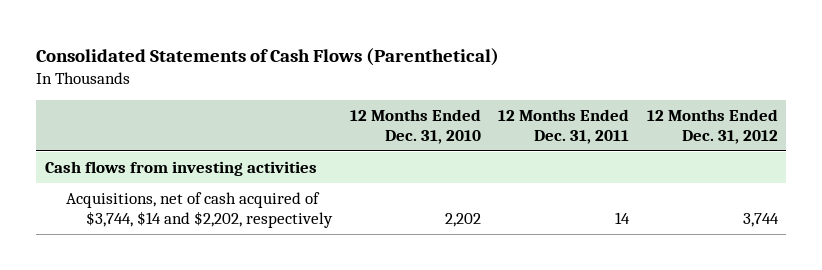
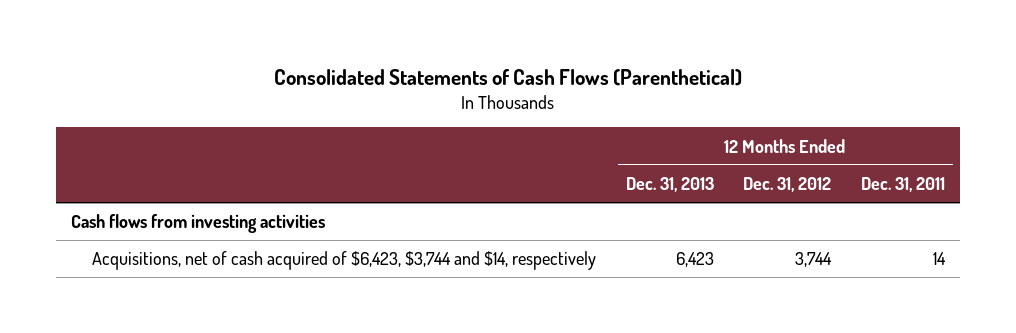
[349,109,481,144] 12 Months Ended Dec. 31, 2010 -> none
none -> [625,177,714,193] Dec. 31, 2013
[65,192,334,228] Acquisitions, net of cash acquired of $3,744, $14 and $2,202, respectively -> [91,251,596,271] Acquisitions, net of cash acquired of $6,423, $3,744 and $14, respectively

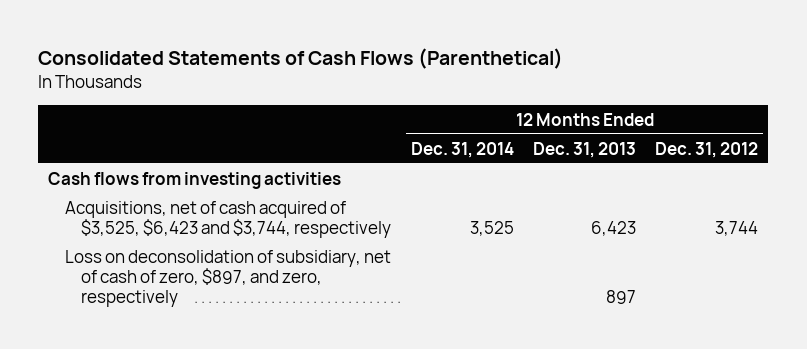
[861,177,946,193] Dec. 31, 2011 -> none
none -> [410,141,514,158] Dec. 31, 2014
[91,251,596,271] Acquisitions, net of cash acquired of $6,423, $3,744 and $14, respectively -> [64,200,392,238] Acquisitions, net of cash acquired of $3,525, $6,423 and $3,744, respectively
none -> [64,249,391,307] Loss on deconsolidation of subsidiary, net of cash of zero, $897, and zero, respectively

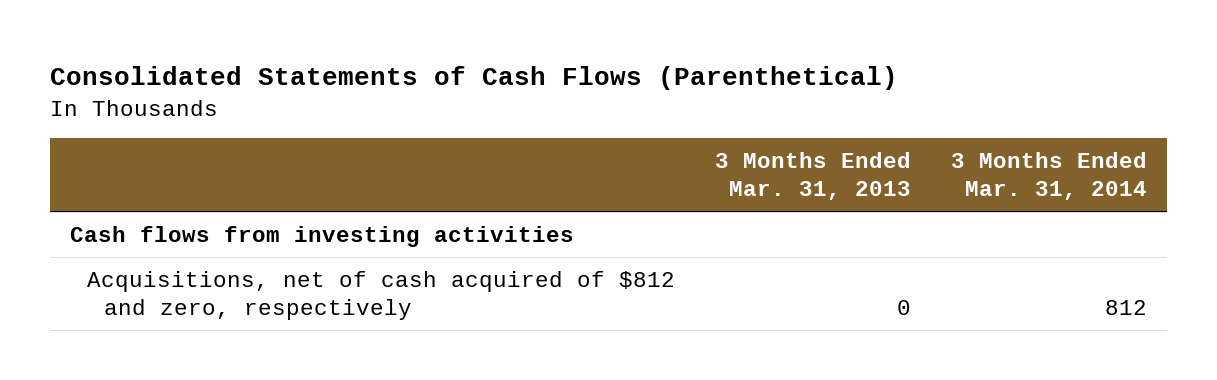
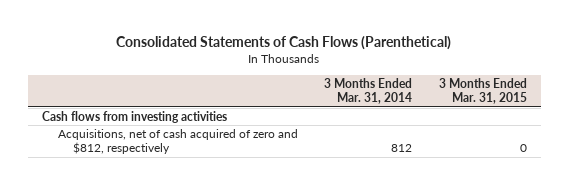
[714,152,911,201] 3 Months Ended Mar. 31, 2013 -> none
none -> [439,77,528,105] 3 Months Ended Mar. 31, 2015
[87,271,676,320] Acquisitions, net of cash acquired of $812 and zero, respectively -> [57,128,298,155] Acquisitions, net of cash acquired of zero and $812, respectively

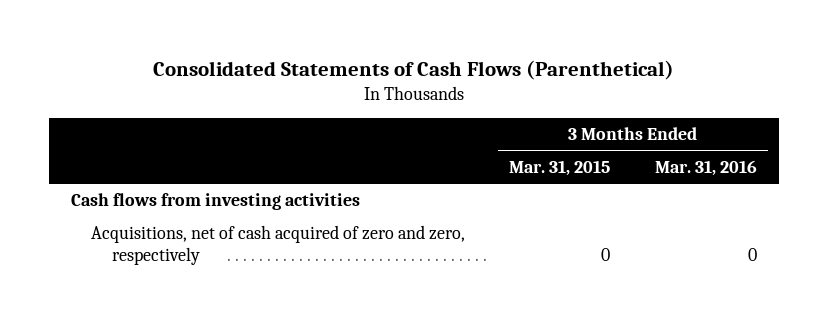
[324,77,413,105] 3 Months Ended Mar. 31, 2014 -> none
none -> [654,160,757,177] Mar. 31, 2016
[57,128,298,155] Acquisitions, net of cash acquired of zero and $812, respectively -> [91,225,466,265] Acquisitions, net of cash acquired of zero and zero, respectively

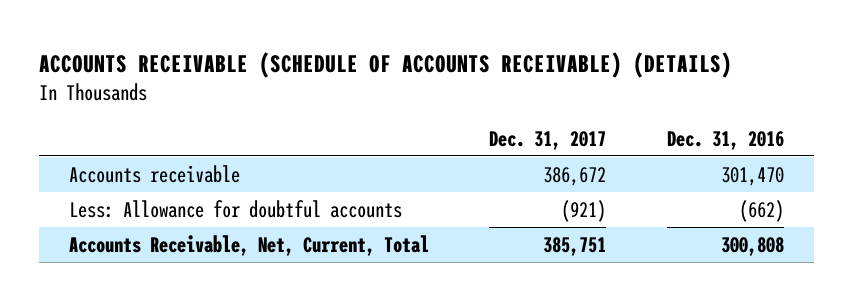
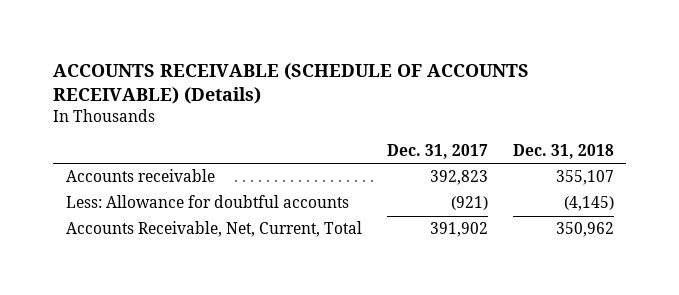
[38,51,732,78] ACCOUNTS RECEIVABLE (SCHEDULE OF ACCOUNTS RECEIVABLE) (DETAILS) -> [53,63,530,105] ACCOUNTS RECEIVABLE (SCHEDULE OF ACCOUNTS RECEIVABLE) (Details)
[666,130,784,150] Dec. 31, 2016 -> none
none -> [512,143,614,159] Dec. 31, 2018
[543,166,607,186] 386,672 -> [429,170,488,186] 392,823
[543,236,607,256] 385,751 -> [429,222,488,238] 391,902

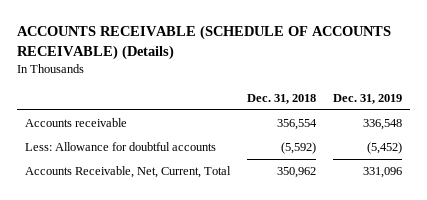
[386,143,488,159] Dec. 31, 2017 -> none
none -> [332,93,402,104] Dec. 31, 2019
[555,170,614,186] 355,107 -> [276,119,317,131] 356,554
[563,196,614,212] (4,145) -> [280,142,316,155] (5,592)

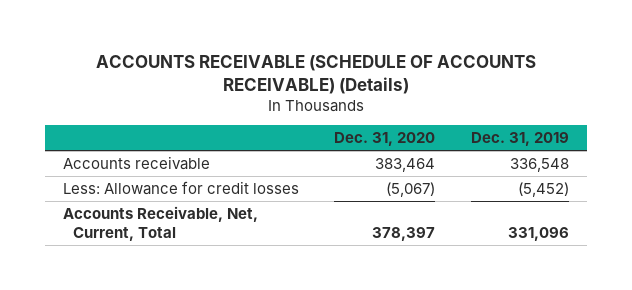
[246,93,316,104] Dec. 31, 2018 -> none
none -> [334,132,436,147] Dec. 31, 2020
[25,142,217,152] Less: Allowance for doubtful accounts -> [62,180,299,195] Less: Allowance for credit losses

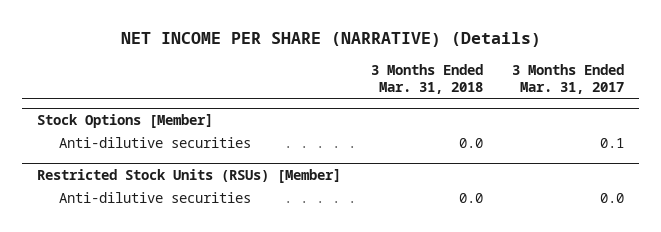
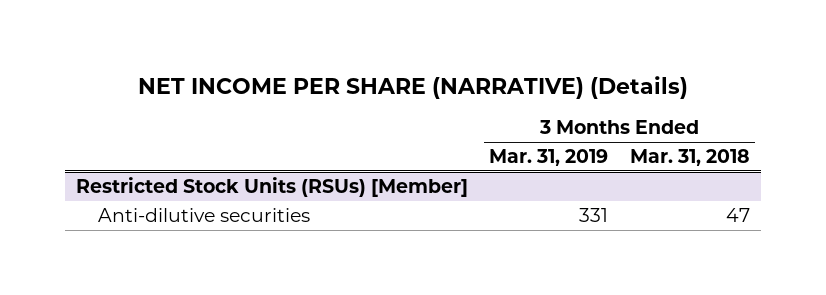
[512,63,625,95] 3 Months Ended Mar. 31, 2017 -> none
none -> [489,149,609,167] Mar. 31, 2019
[36,114,213,129] Stock Options [Member] -> none
[59,137,252,149] Anti-dilutive securities -> none
[458,193,483,204] 0.0 -> [725,208,750,223] 47

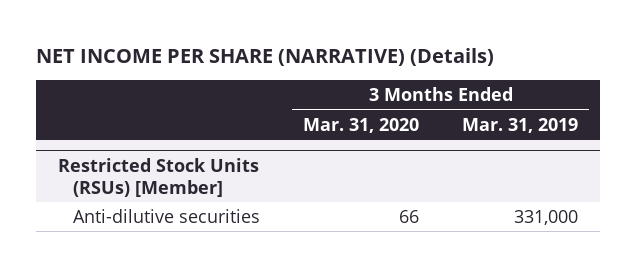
[629,149,750,167] Mar. 31, 2018 -> none
none -> [303,117,420,133] Mar. 31, 2020
[579,208,609,223] 331 -> [514,209,579,225] 331,000

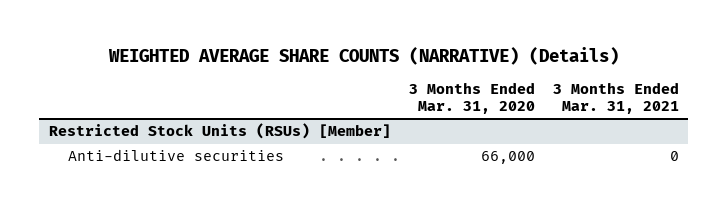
[35,47,494,66] NET INCOME PER SHARE (NARRATIVE) (Details) -> [107,47,619,66] WEIGHTED AVERAGE SHARE COUNTS (NARRATIVE) (Details)
[462,117,579,133] Mar. 31, 2019 -> none
none -> [552,82,679,115] 3 Months Ended Mar. 31, 2021
[399,209,420,223] 66 -> [480,151,535,165] 66,000

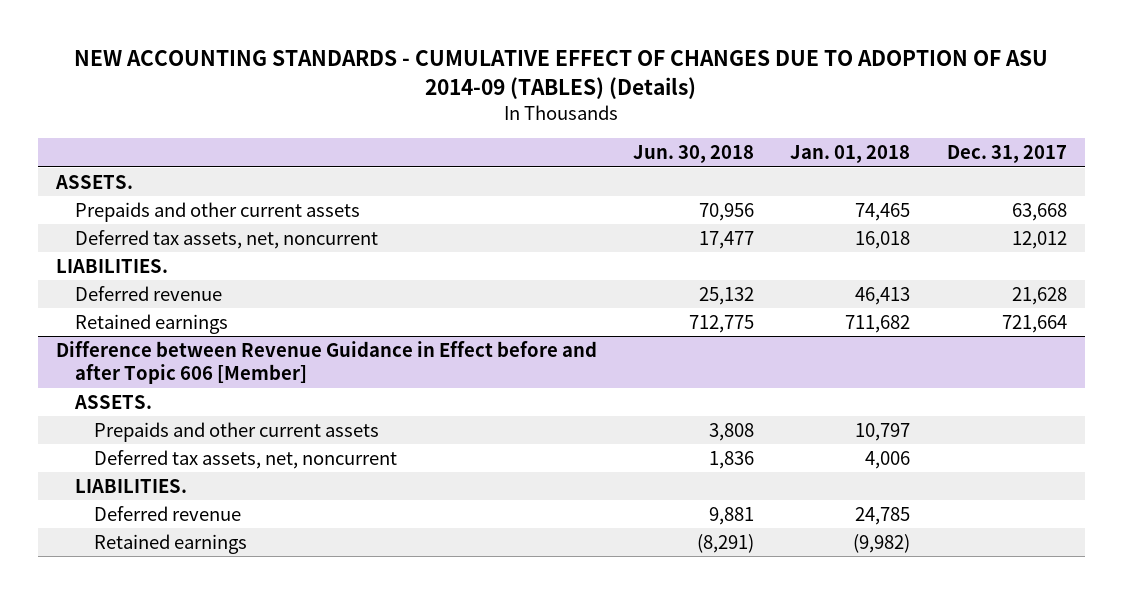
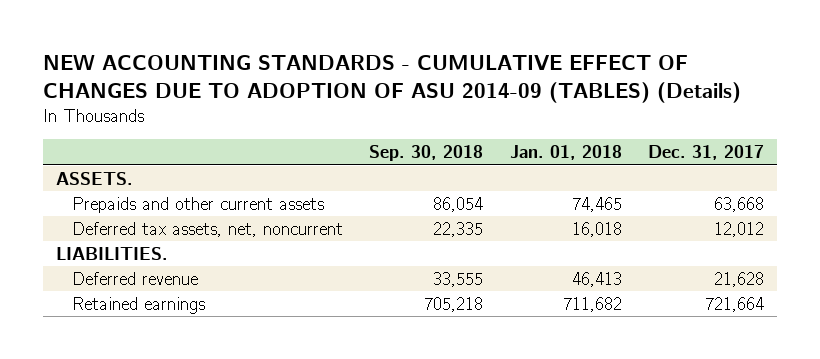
[633,145,755,164] Jun. 30, 2018 -> none
none -> [369,145,484,162] Sep. 30, 2018
[55,340,597,385] Difference between Revenue Guidance in Effect before and after Topic 606 [Member] -> none
[73,394,152,409] ASSETS. -> none
[94,421,380,442] Prepaids and other current assets -> none
[94,449,398,469] Deferred tax assets, net, noncurrent -> none
[74,478,187,493] LIABILITIES. -> none
[94,505,242,521] Deferred revenue -> none
[94,533,248,554] Retained earnings -> none

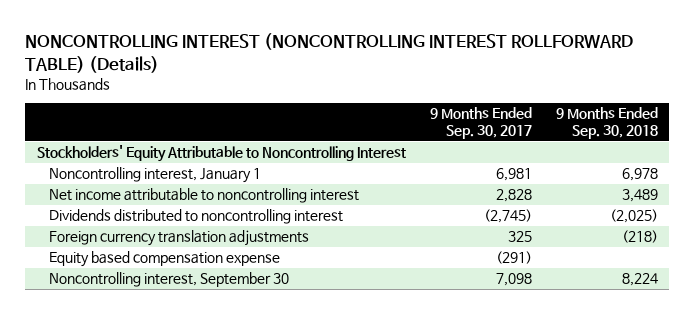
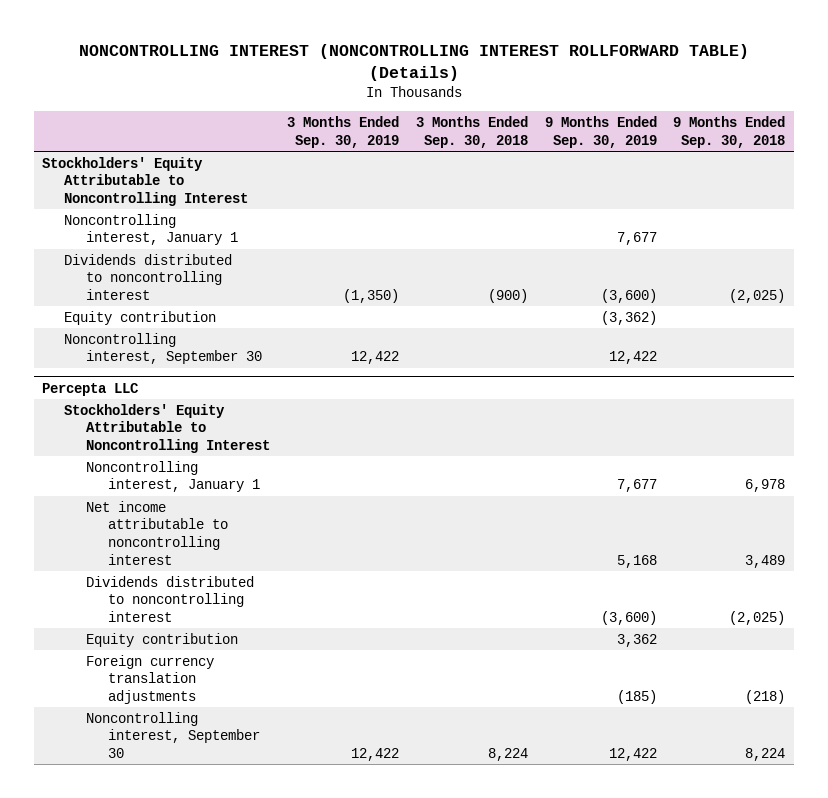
[429,107,532,140] 9 Months Ended Sep. 30, 2017 -> none
none -> [286,116,399,148] 3 Months Ended Sep. 30, 2019
none -> [415,116,528,148] 3 Months Ended Sep. 30, 2018
none -> [544,116,657,148] 9 Months Ended Sep. 30, 2019
none -> [64,213,239,246] Noncontrolling interest, January 1
none -> [64,253,233,301] Dividends distributed to noncontrolling interest
none -> [64,310,217,325] Equity contribution
none -> [64,332,263,365] Noncontrolling interest, September 30
none -> [42,382,140,396] Percepta LLC
none -> [64,403,271,454] Stockholders' Equity Attributable to Noncontrolling Interest
none -> [86,632,239,647] Equity contribution
[48,251,280,268] Equity based compensation expense -> none

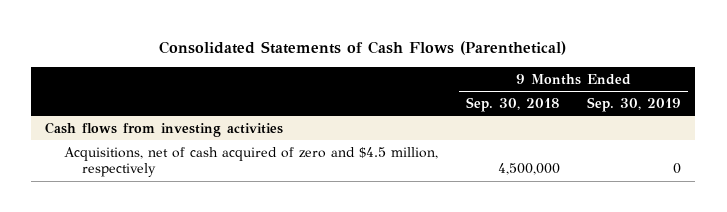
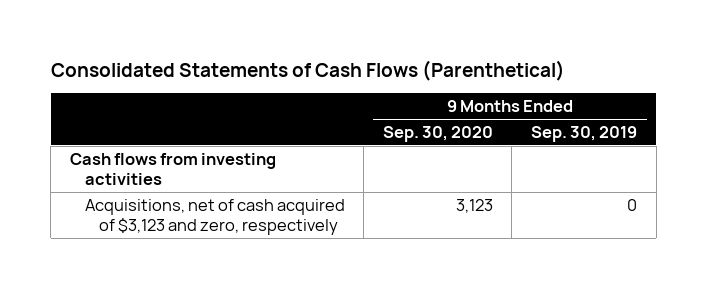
[465,97,560,113] Sep. 30, 2018 -> none
none -> [382,125,493,142] Sep. 30, 2020
[63,146,438,178] Acquisitions, net of cash acquired of zero and $4.5 million, respectively -> [84,198,345,236] Acquisitions, net of cash acquired of $3,123 and zero, respectively

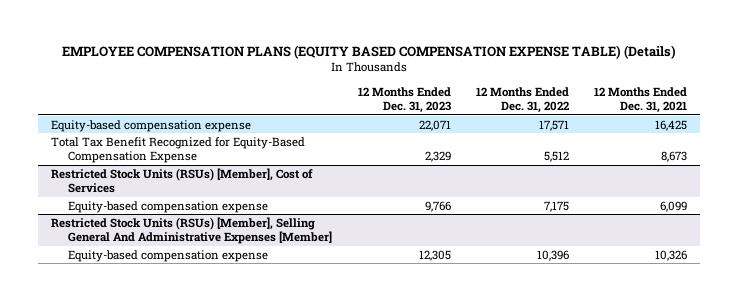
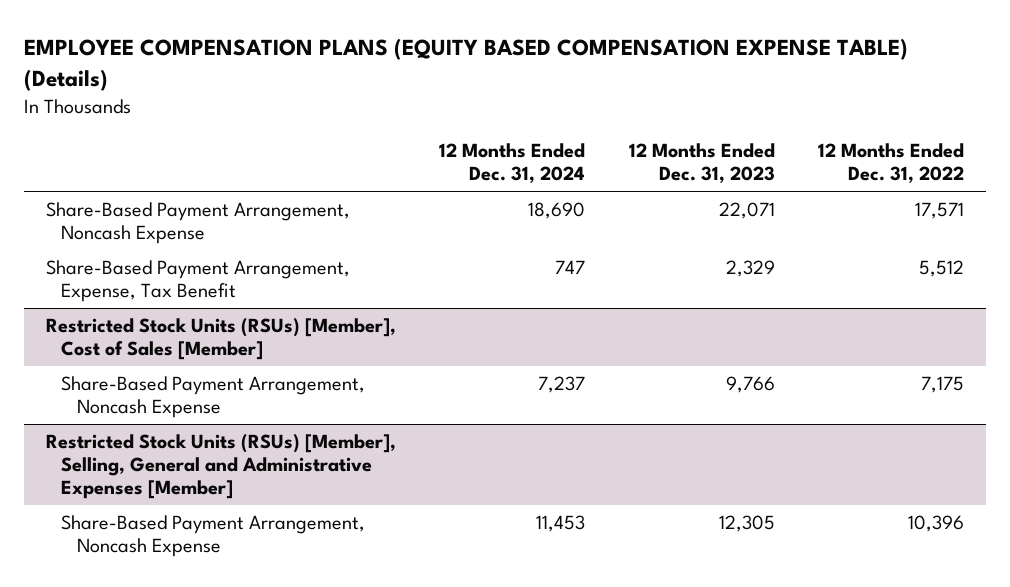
[594,86,688,114] 12 Months Ended Dec. 31, 2021 -> none
none -> [439,143,586,184] 12 Months Ended Dec. 31, 2024
[50,119,251,132] Equity-based compensation expense -> [45,202,350,245] Share-Based Payment Arrangement, Noncash Expense
[50,136,305,164] Total Tax Benefit Recognized for Equity-Based Compensation Expense -> [45,260,350,303] Share-Based Payment Arrangement, Expense, Tax Benefit
[50,167,313,194] Restricted Stock Units (RSUs) [Member], Cost of Services -> [45,318,396,361] Restricted Stock Units (RSUs) [Member], Cost of Sales [Member]
[68,200,269,213] Equity-based compensation expense -> [61,376,366,419] Share-Based Payment Arrangement, Noncash Expense
[50,216,333,245] Restricted Stock Units (RSUs) [Member], Selling General And Administrative Expenses [Member] -> [45,434,396,500] Restricted Stock Units (RSUs) [Member], Selling, General and Administrative Expenses [Member]
[68,249,269,262] Equity-based compensation expense -> [61,515,366,558] Share-Based Payment Arrangement, Noncash Expense

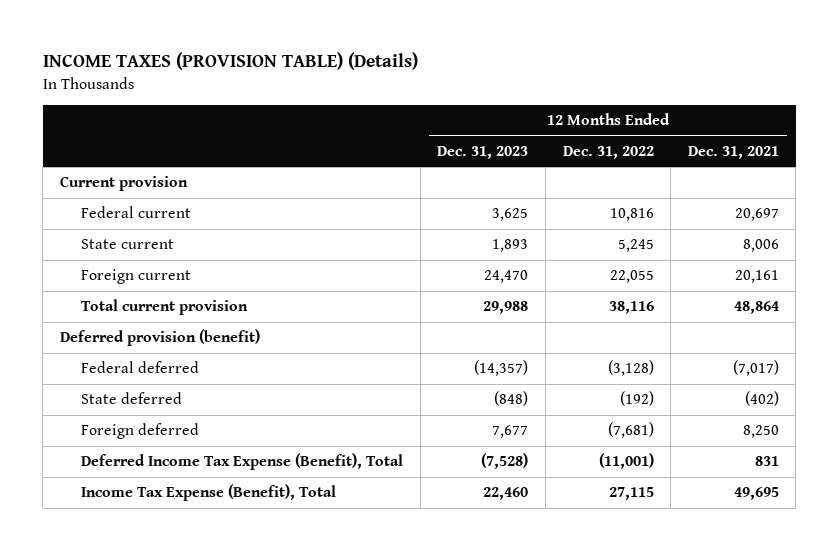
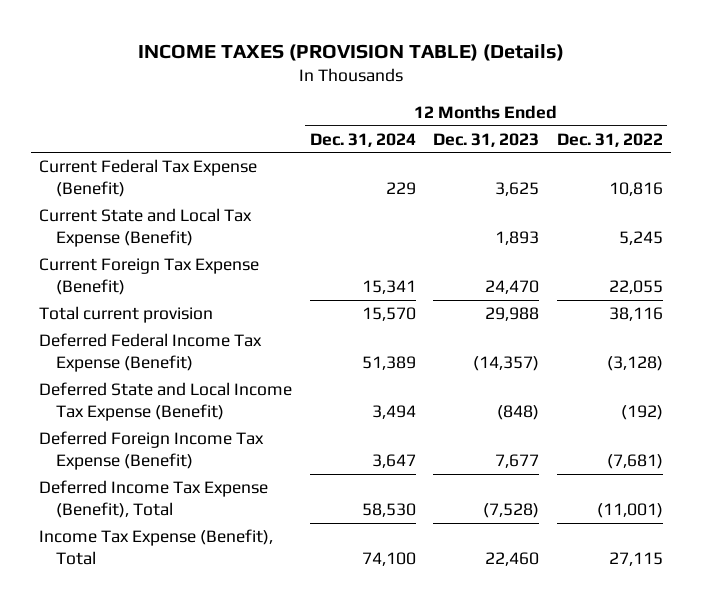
[687,145,779,159] Dec. 31, 2021 -> none
none -> [309,132,416,147] Dec. 31, 2024
[59,176,188,192] Current provision -> none
[81,206,192,219] Federal current -> [39,159,258,198] Current Federal Tax Expense (Benefit)
[81,239,175,250] State current -> [39,208,253,248] Current State and Local Tax Expense (Benefit)
[81,269,192,285] Foreign current -> [39,258,260,296] Current Foreign Tax Expense (Benefit)
[59,329,260,347] Deferred provision (benefit) -> none
[81,361,200,374] Federal deferred -> [39,333,263,373] Deferred Federal Income Tax Expense (Benefit)
[81,392,183,405] State deferred -> [39,382,293,422] Deferred State and Local Income Tax Expense (Benefit)
[81,423,200,440] Foreign deferred -> [39,431,265,471] Deferred Foreign Income Tax Expense (Benefit)

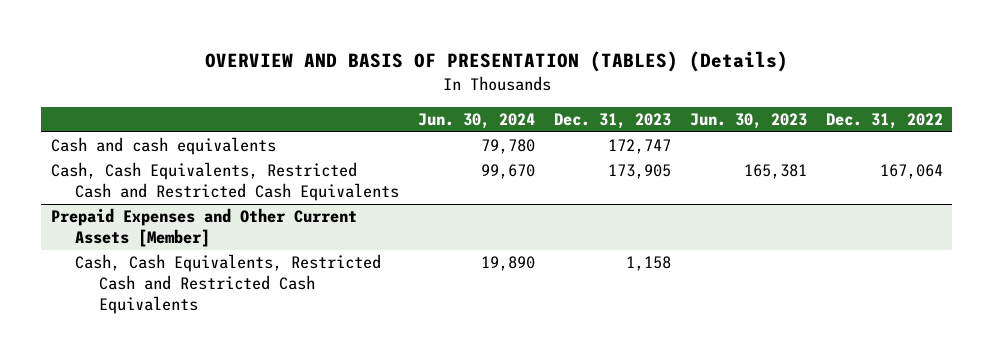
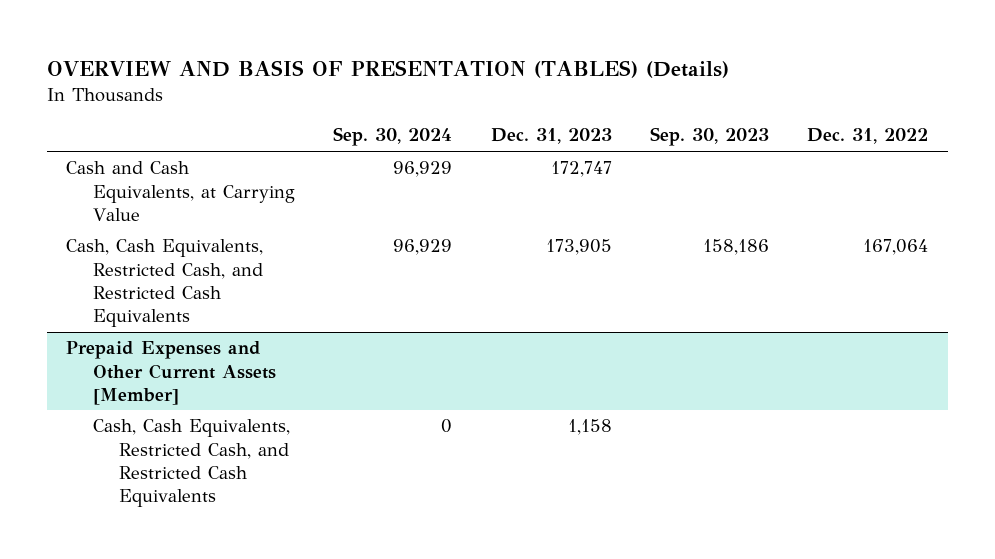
[417,113,535,130] Jun. 30, 2024 -> none
[689,113,807,130] Jun. 30, 2023 -> none
none -> [333,127,453,147] Sep. 30, 2024
none -> [650,127,770,147] Sep. 30, 2023
[50,137,276,156] Cash and cash equivalents -> [66,161,295,221] Cash and Cash Equivalents, at Carrying Value
[50,162,399,202] Cash, Cash Equivalents, Restricted Cash and Restricted Cash Equivalents -> [66,239,264,327] Cash, Cash Equivalents, Restricted Cash, and Restricted Cash Equivalents
[74,254,381,315] Cash, Cash Equivalents, Restricted Cash and Restricted Cash Equivalents -> [92,419,290,507] Cash, Cash Equivalents, Restricted Cash, and Restricted Cash Equivalents

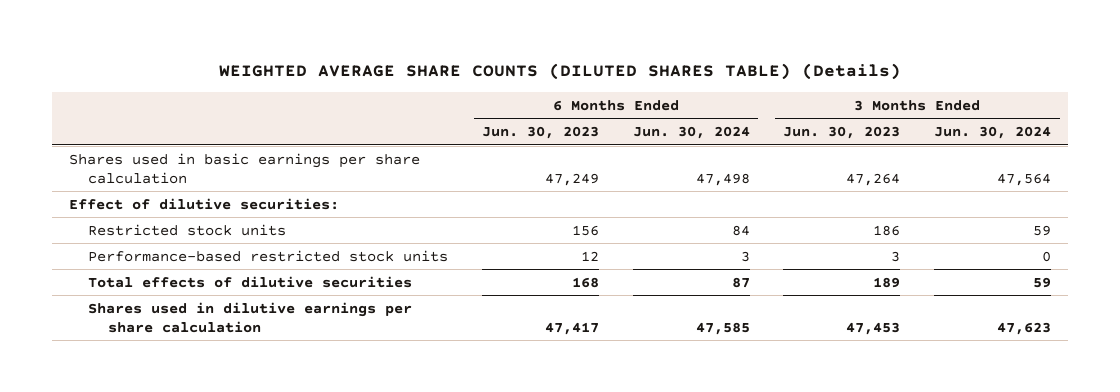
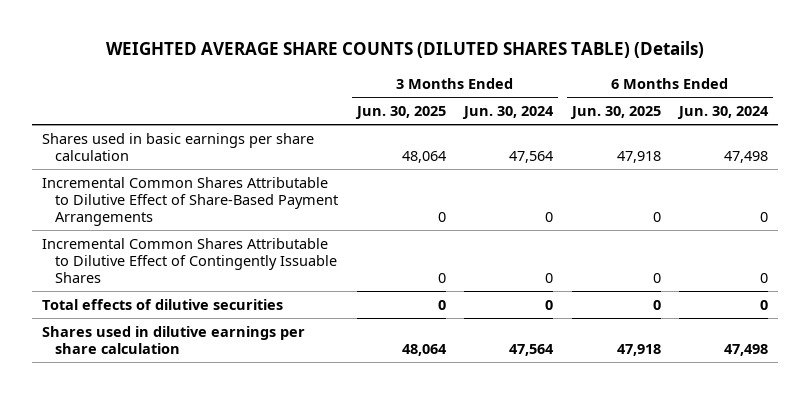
[482,126,600,140] Jun. 30, 2023 -> none
[783,126,901,140] Jun. 30, 2023 -> none
none -> [354,105,446,119] Jun. 30, 2025
none -> [569,105,661,119] Jun. 30, 2025
[68,197,339,210] Effect of dilutive securities: -> none
[88,223,287,236] Restricted stock units -> none
[88,249,449,262] Performance-based restricted stock units -> none
none -> [41,176,338,227] Incremental Common Shares Attributable to Dilutive Effect of Share-Based Payment Arrangements
none -> [41,237,337,284] Incremental Common Shares Attributable to Dilutive Effect of Contingently Issuable Shares
[731,276,750,288] 87 -> [760,299,769,310] 0
[1033,276,1052,288] 59 -> [545,299,554,310] 0
[695,321,750,335] 47,585 -> [724,343,769,356] 47,498
[997,321,1052,335] 47,623 -> [509,343,555,356] 47,564

